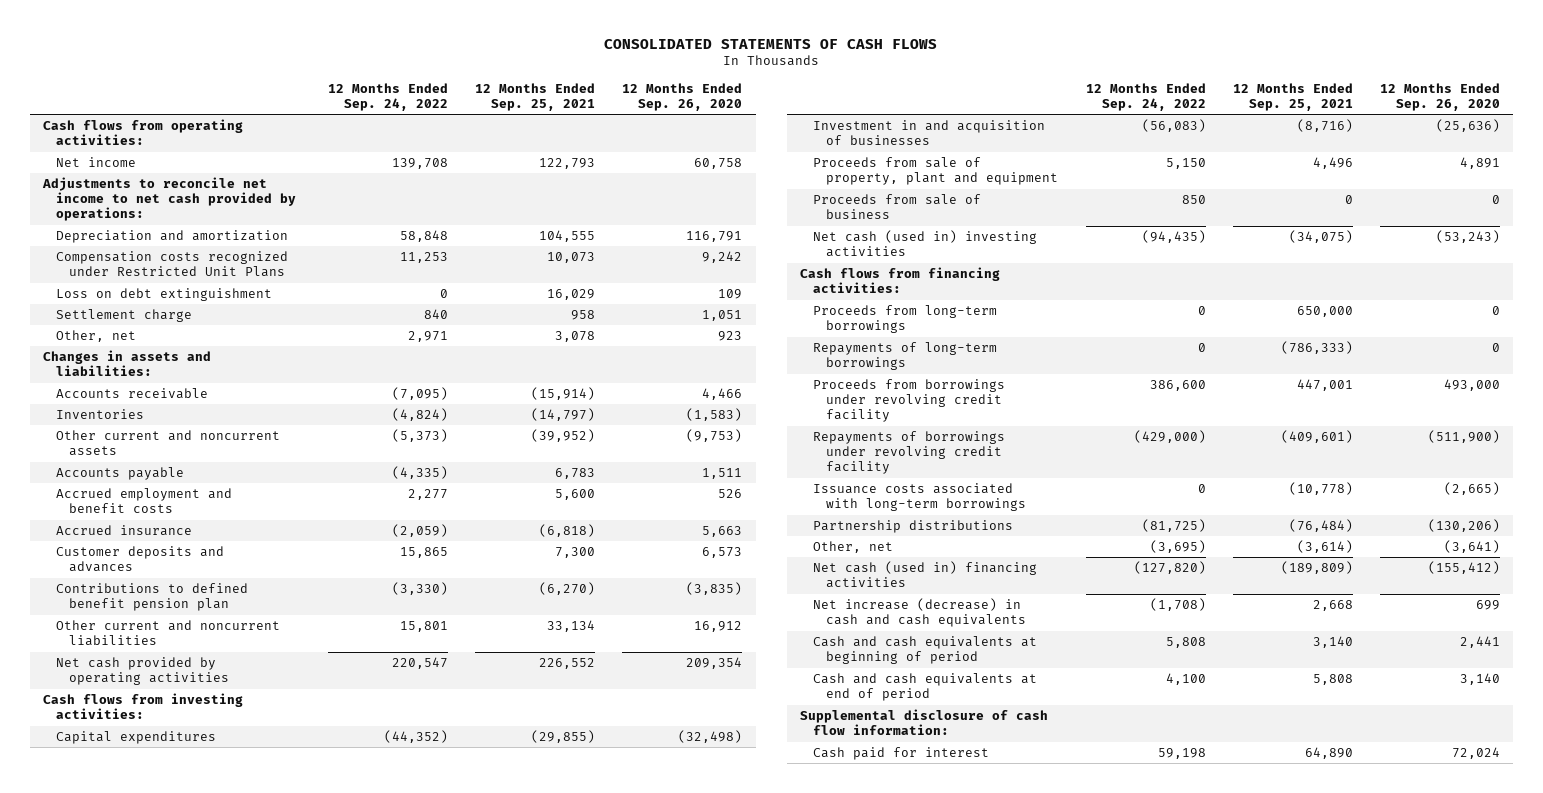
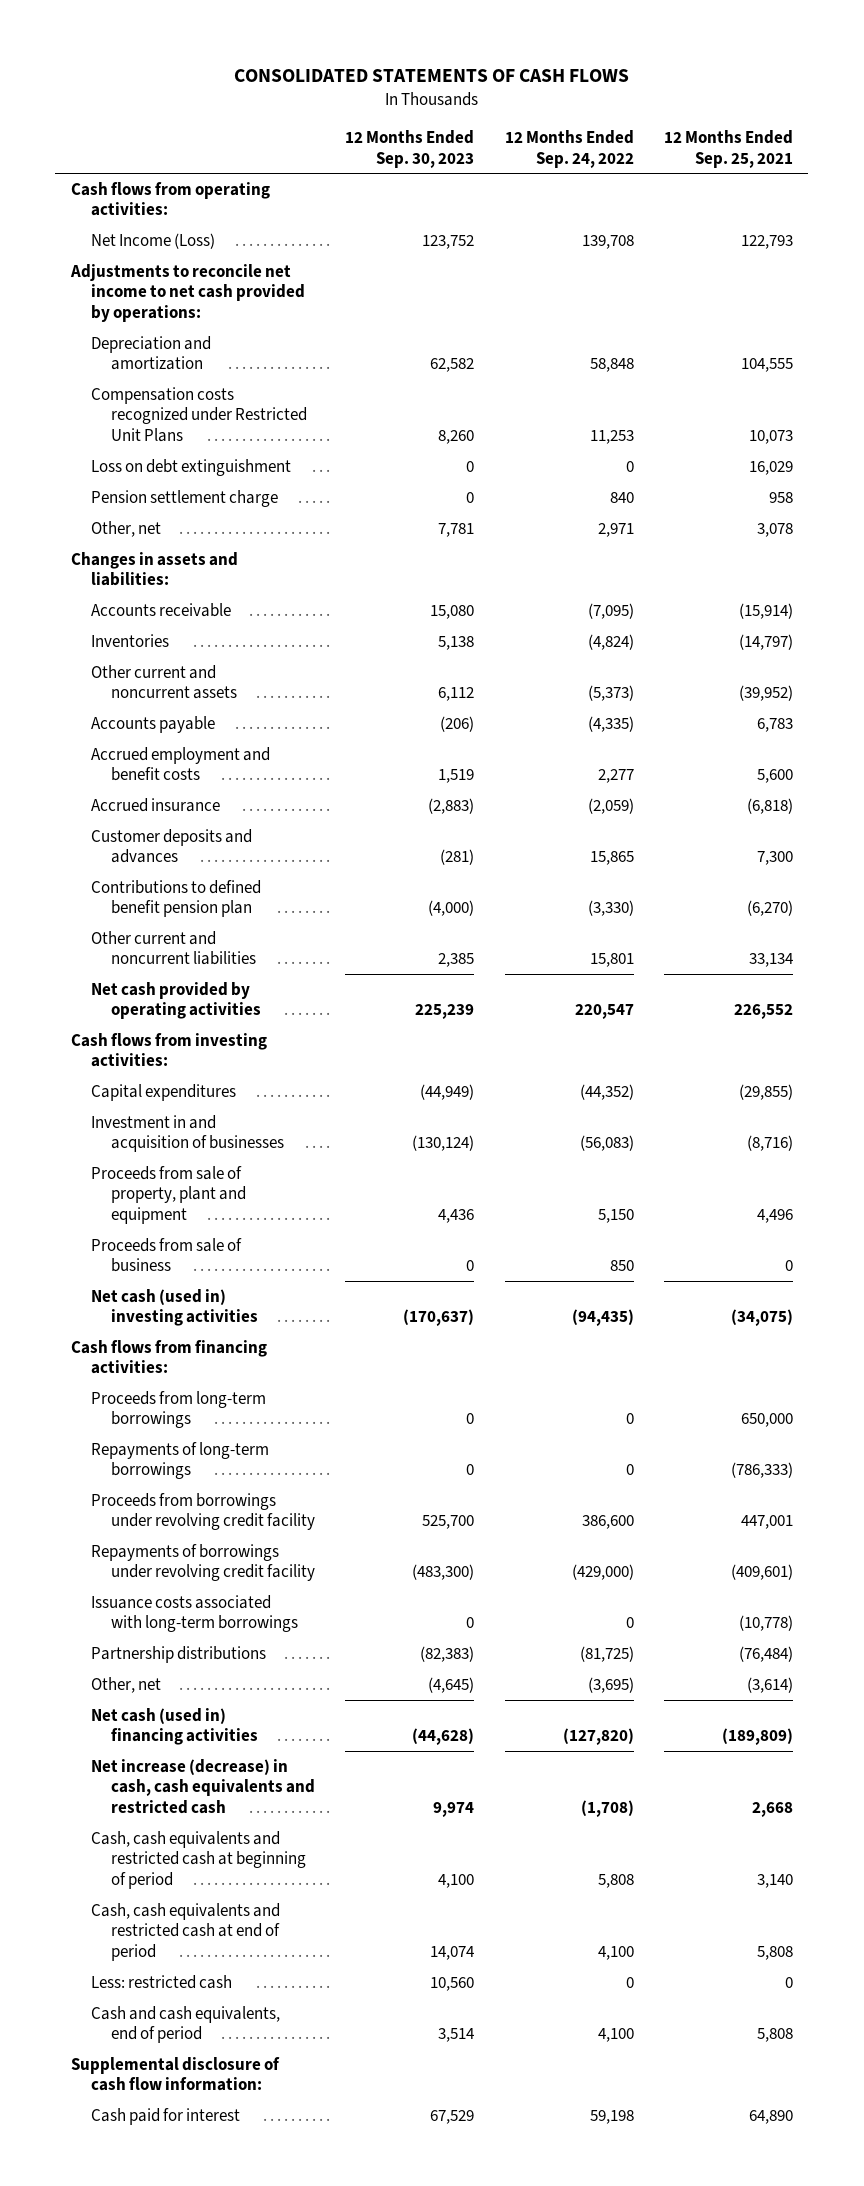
[622,82,743,112] 12 Months Ended Sep. 26, 2020 -> none
none -> [345,130,475,168] 12 Months Ended Sep. 30, 2023
[56,157,137,168] Net income -> [90,232,215,249] Net Income (Loss)
[56,309,193,323] Settlement charge -> [90,489,278,507] Pension settlement charge
[813,598,1027,628] Net increase (decrease) in cash and cash equivalents -> [90,1758,315,1814] Net increase (decrease) in cash, cash equivalents and restricted cash
[813,636,1038,665] Cash and cash equivalents at beginning of period -> [90,1830,306,1889] Cash, cash equivalents and restricted cash at beginning of period
[813,673,1038,702] Cash and cash equivalents at end of period -> [90,1902,280,1961] Cash, cash equivalents and restricted cash at end of period
none -> [90,1974,232,1989] Less: restricted cash
none -> [90,2005,280,2044] Cash and cash equivalents, end of period

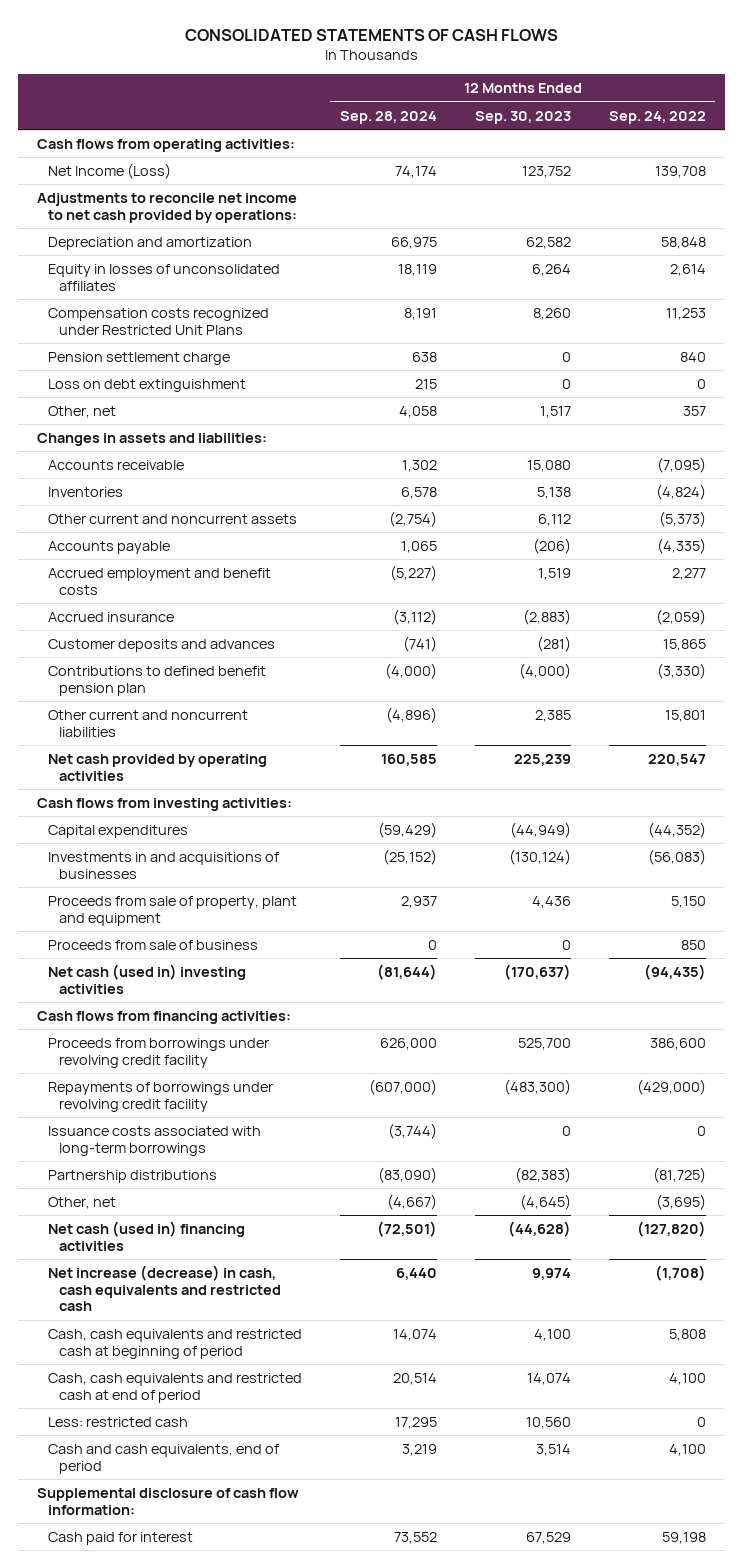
[664,130,794,168] 12 Months Ended Sep. 25, 2021 -> none
none -> [339,110,437,124] Sep. 28, 2024
none -> [47,263,280,291] Equity in losses of unconsolidated affiliates
[90,458,291,476] Loss on debt extinguishment -> [47,378,246,392] Loss on debt extinguishment
[438,522,475,537] 7,781 -> [539,405,571,418] 1,517
[597,522,634,537] 2,971 -> [682,405,706,416] 357
[90,1114,284,1153] Investment in and acquisition of businesses -> [47,851,279,879] Investments in and acquisitions of businesses
[90,1390,266,1429] Proceeds from long-term borrowings -> none
[90,1441,269,1480] Repayments of long-term borrowings -> none

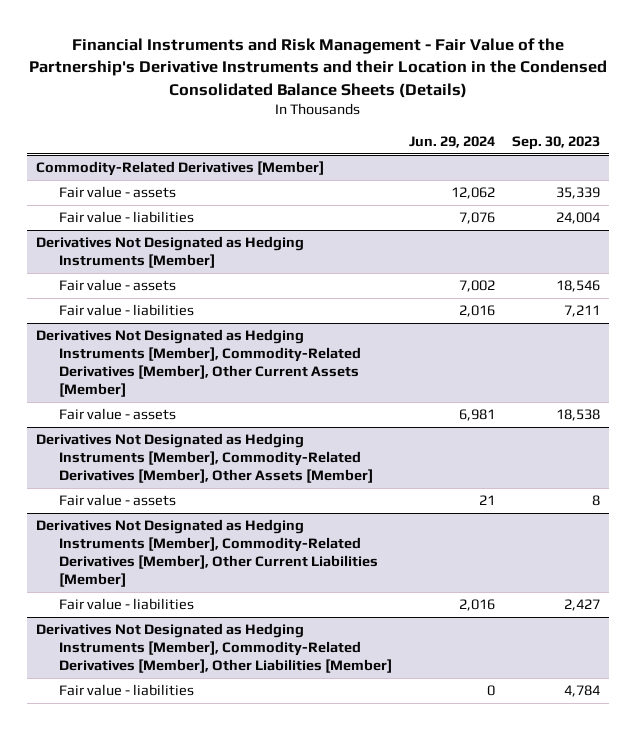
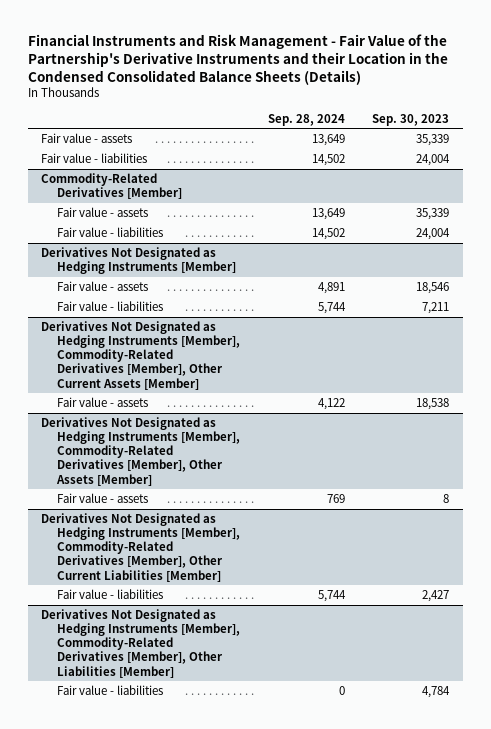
[408,135,495,148] Jun. 29, 2024 -> none
none -> [267,113,345,126] Sep. 28, 2024
none -> [41,133,133,144] Fair value - assets
none -> [41,153,148,164] Fair value - liabilities

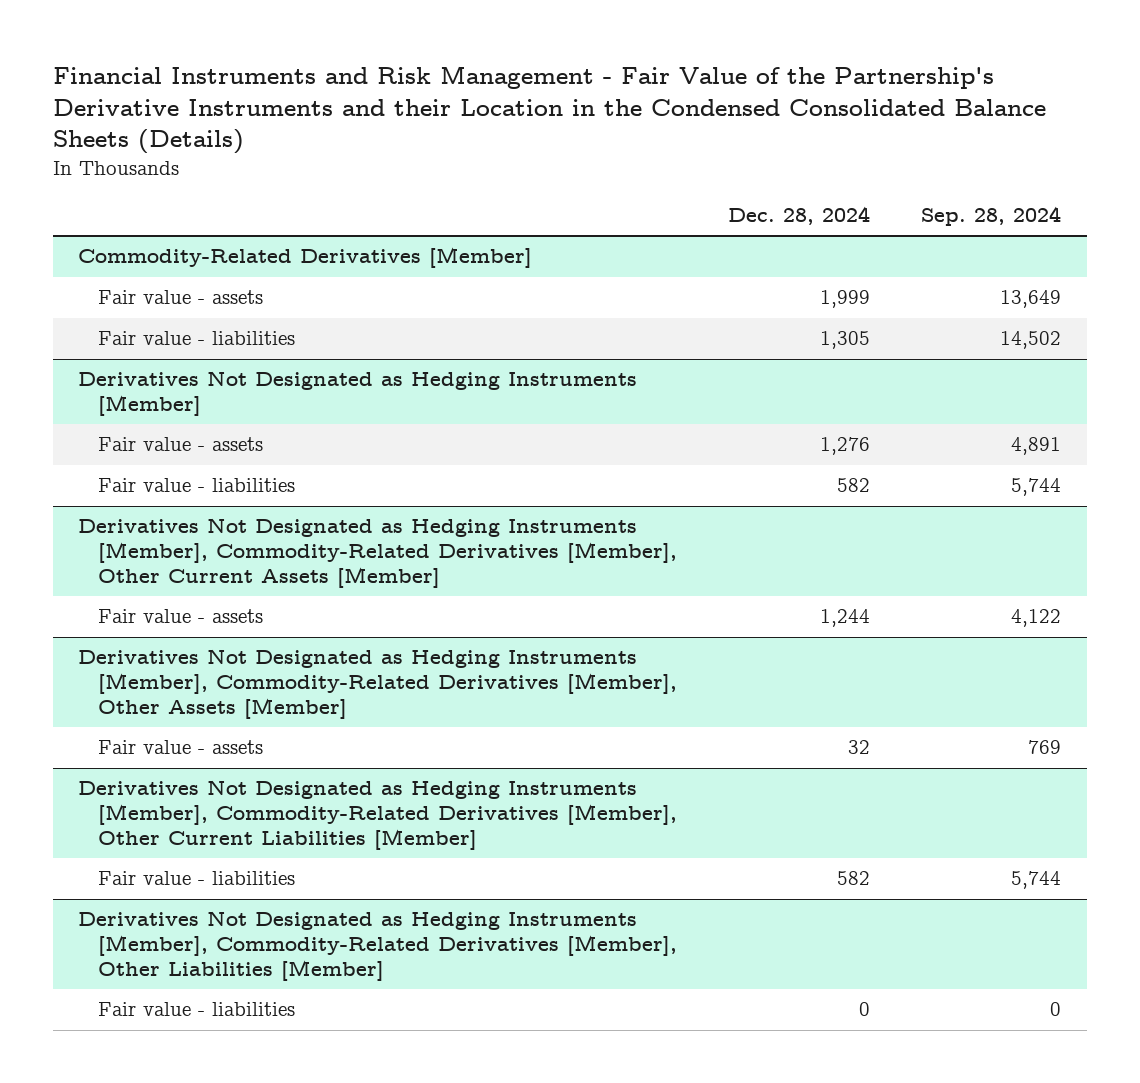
[372,113,450,126] Sep. 30, 2023 -> none
none -> [728,206,871,226] Dec. 28, 2024
[41,133,133,144] Fair value - assets -> none
[41,153,148,164] Fair value - liabilities -> none

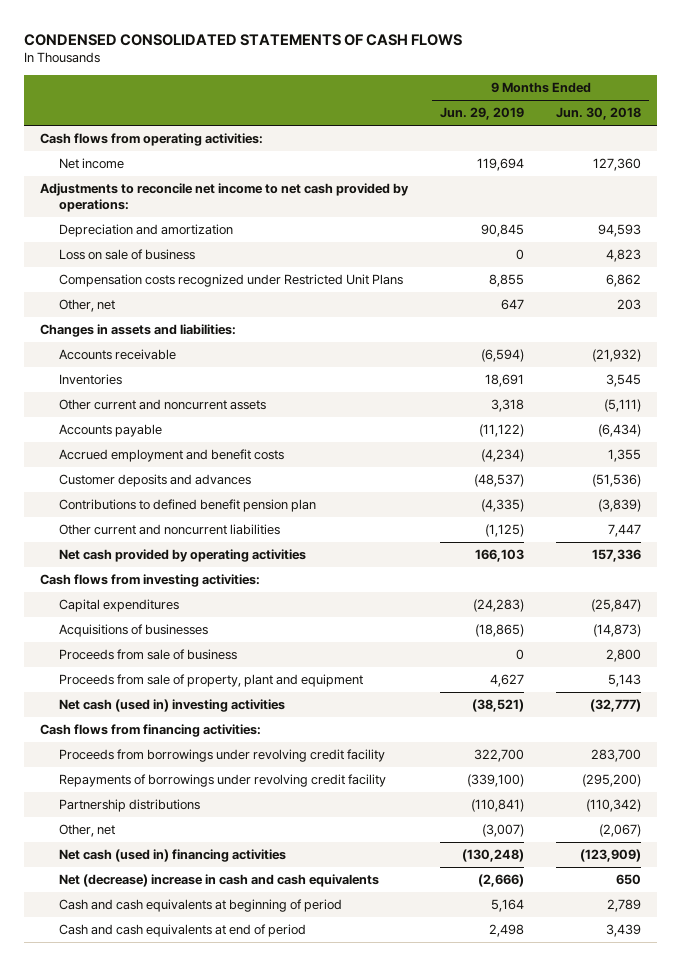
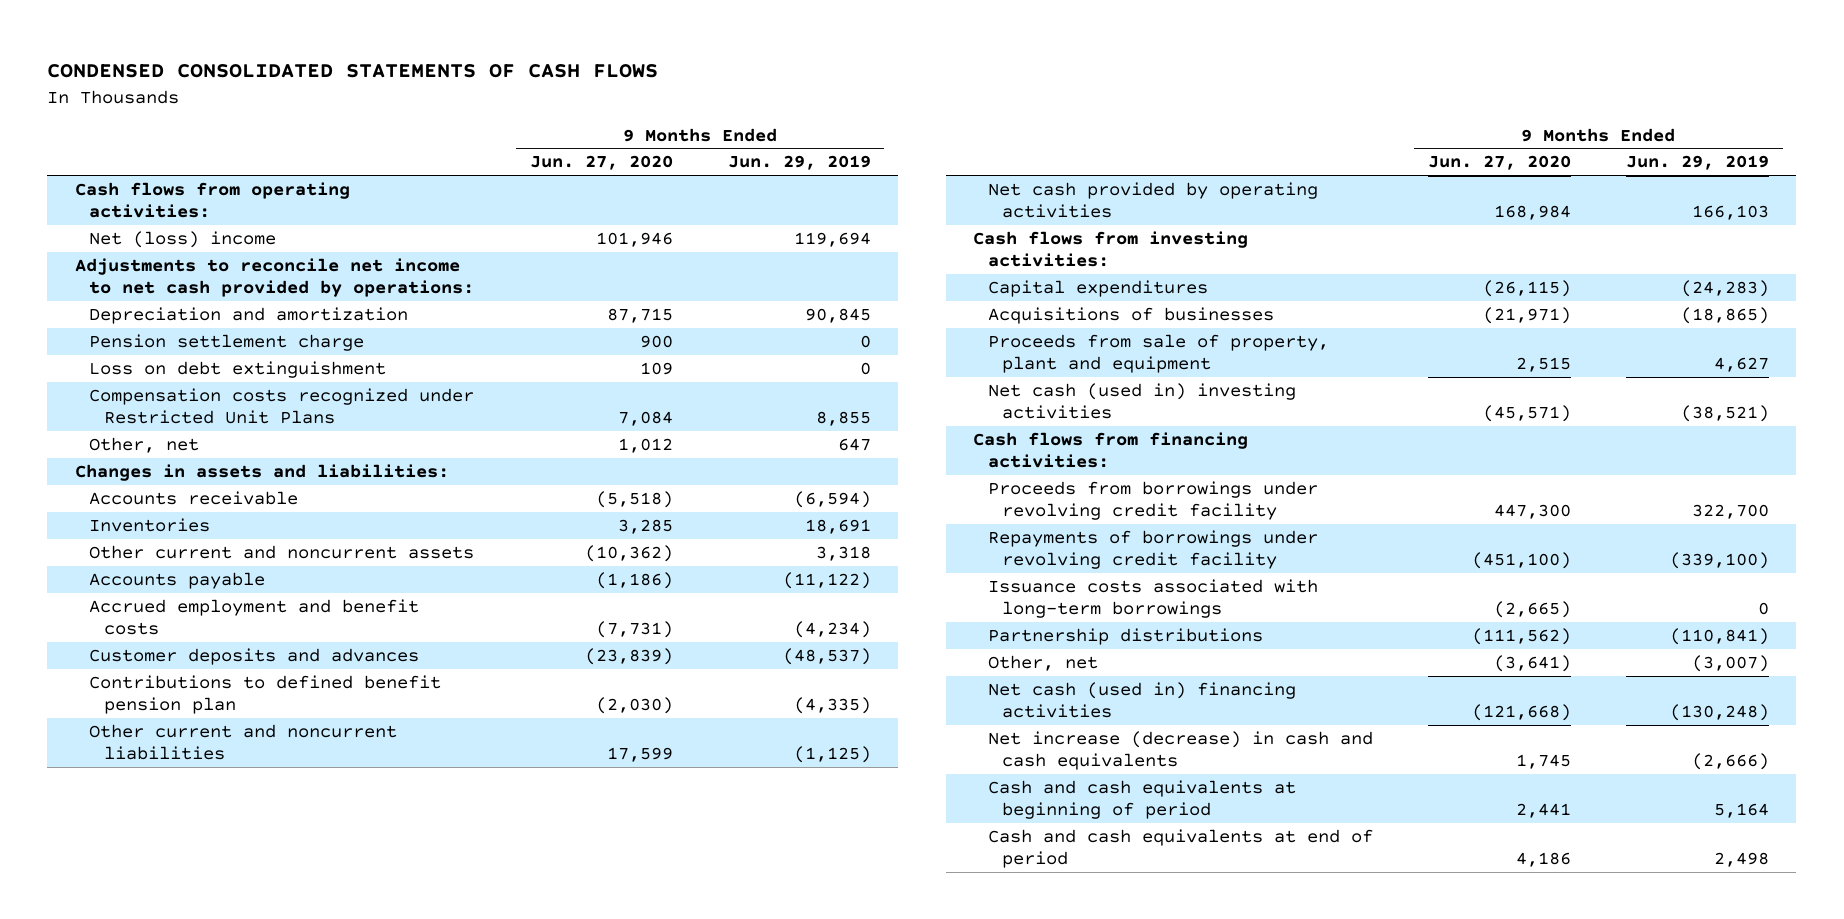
[556,107,642,121] Jun. 30, 2018 -> none
none -> [529,155,673,171] Jun. 27, 2020
[58,158,124,170] Net income -> [89,230,277,248] Net (loss) income
[58,249,195,261] Loss on sale of business -> none
none -> [89,333,365,351] Pension settlement charge
none -> [89,360,387,378] Loss on debt extinguishment
[58,649,237,661] Proceeds from sale of business -> none
none -> [987,578,1318,619] Issuance costs associated with long-term borrowings
[58,874,379,888] Net (decrease) increase in cash and cash equivalents -> [987,730,1373,771] Net increase (decrease) in cash and cash equivalents

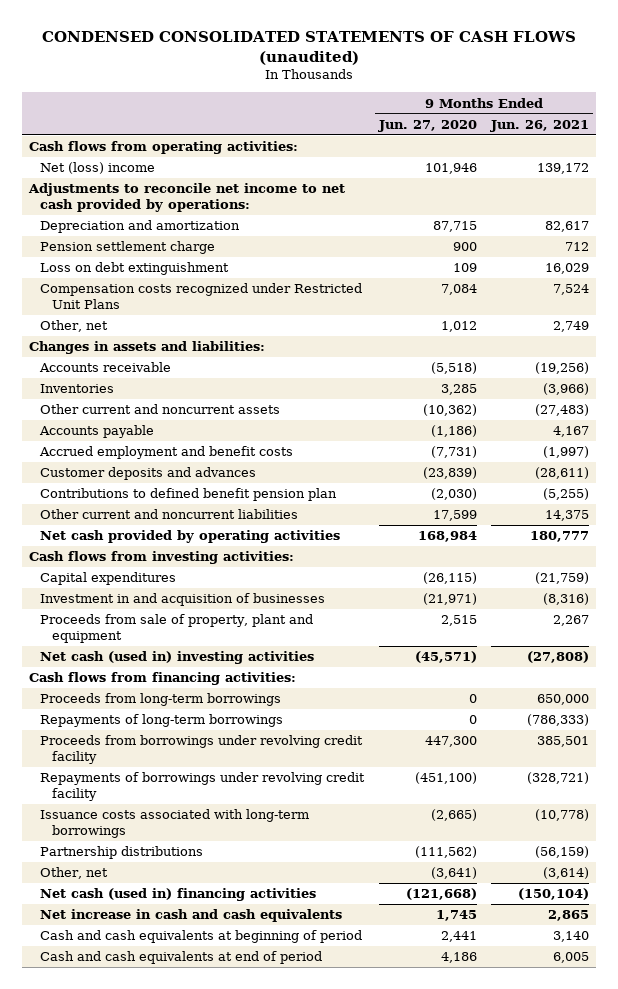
[47,63,659,78] CONDENSED CONSOLIDATED STATEMENTS OF CASH FLOWS -> [42,31,577,66] CONDENSED CONSOLIDATED STATEMENTS OF CASH FLOWS (unaudited)
[727,155,871,171] Jun. 29, 2019 -> none
none -> [490,119,590,132] Jun. 26, 2021
[987,306,1274,324] Acquisitions of businesses -> [40,593,326,607] Investment in and acquisition of businesses
none -> [40,693,282,707] Proceeds from long-term borrowings
none -> [40,714,284,728] Repayments of long-term borrowings
[987,730,1373,771] Net increase (decrease) in cash and cash equivalents -> [40,909,343,923] Net increase in cash and cash equivalents

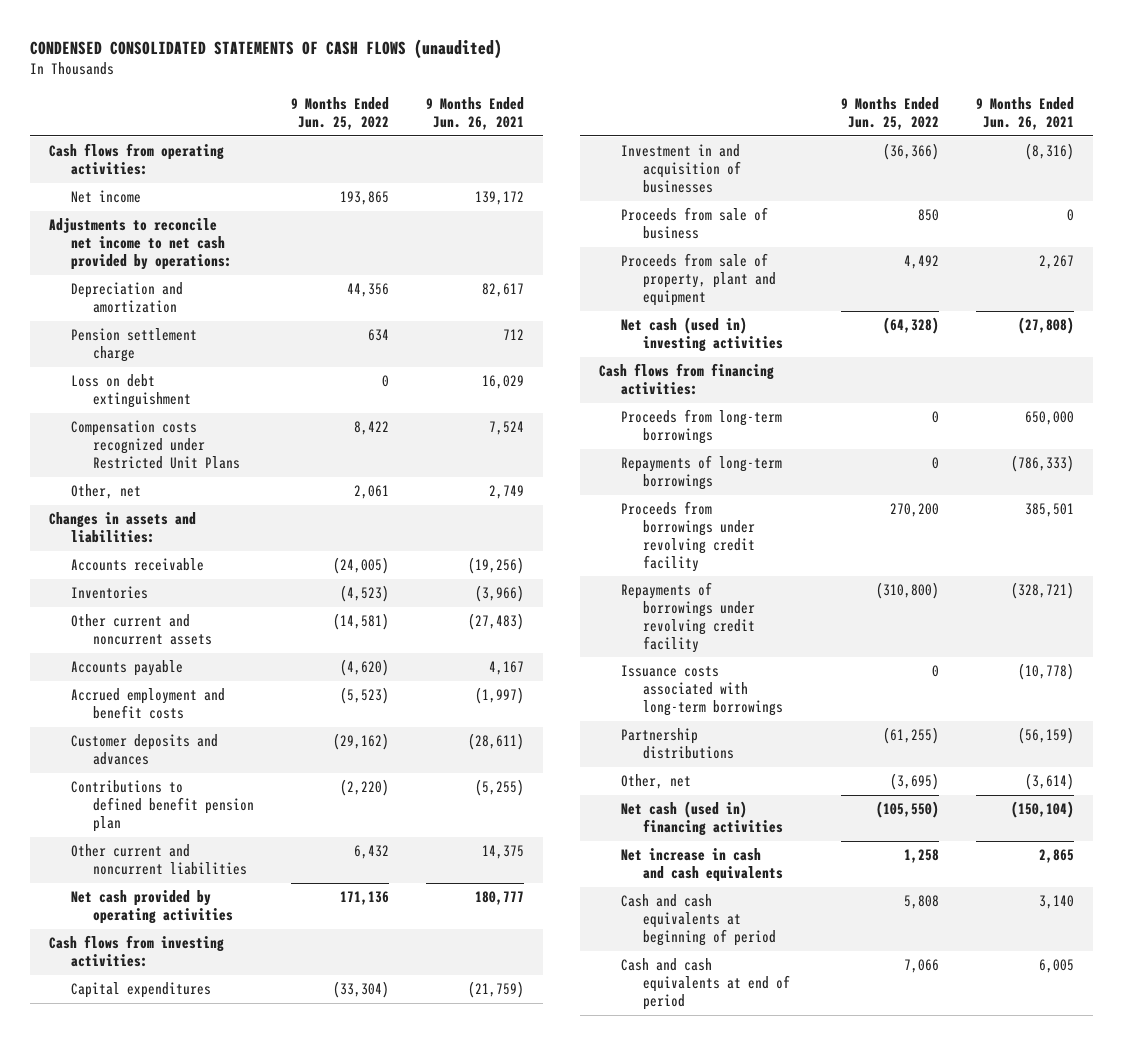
[377,119,477,132] Jun. 27, 2020 -> none
none -> [290,96,389,130] 9 Months Ended Jun. 25, 2022
[40,162,156,175] Net (loss) income -> [70,190,141,204] Net income
none -> [620,207,768,240] Proceeds from sale of business

